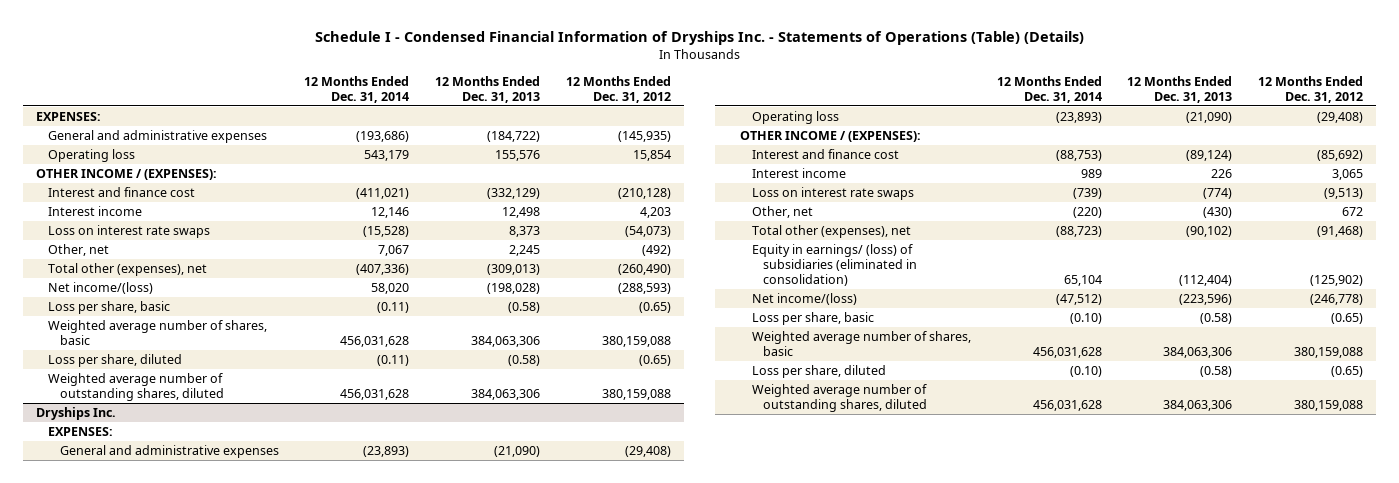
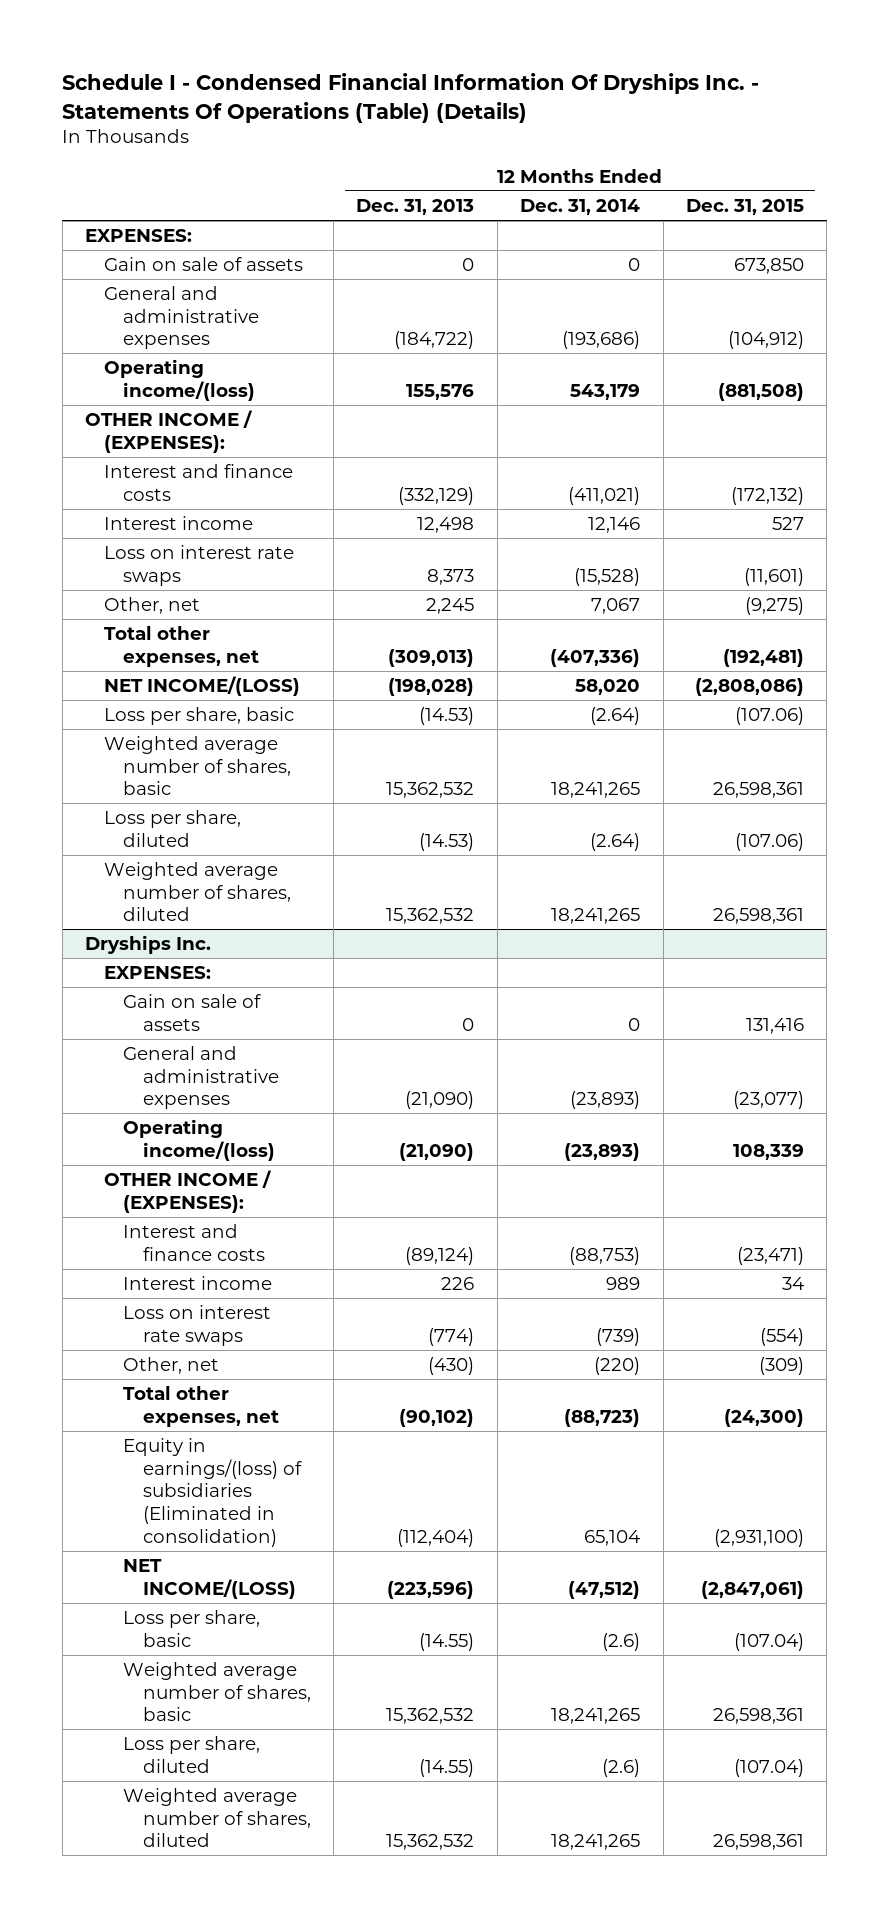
[314,31,1084,46] Schedule I - Condensed Financial Information of Dryships Inc. - Statements of Operations (Table) (Details) -> [62,73,760,123] Schedule I - Condensed Financial Information Of Dryships Inc. - Statements Of Operations (Table) (Details)
[566,75,672,103] 12 Months Ended Dec. 31, 2012 -> none
none -> [686,198,805,215] Dec. 31, 2015
none -> [104,257,304,272] Gain on sale of assets
[47,149,135,163] Operating loss -> [104,359,256,401] Operating income/(loss)
[47,187,195,198] Interest and finance cost -> [104,464,294,501] Interest and finance costs
[47,263,207,277] Total other (expenses), net -> [104,626,260,667] Total other expenses, net
[47,282,153,295] Net income/(loss) -> [104,676,301,697] NET INCOME/(LOSS)
[377,302,410,314] (0.11) -> [590,707,641,726] (2.64)
[508,302,541,314] (0.58) -> [419,707,475,726] (14.53)
[340,335,410,347] 456,031,628 -> [551,782,641,799] 18,241,265
[471,335,541,347] 384,063,306 -> [386,782,475,799] 15,362,532
[377,355,410,367] (0.11) -> [590,832,641,851] (2.64)
[508,355,541,367] (0.58) -> [419,832,475,851] (14.53)
[47,373,224,401] Weighted average number of outstanding shares, diluted -> [104,862,292,922] Weighted average number of shares, diluted
[340,388,410,400] 456,031,628 -> [551,908,641,925] 18,241,265
[471,388,541,400] 384,063,306 -> [386,908,475,925] 15,362,532
none -> [123,994,262,1031] Gain on sale of assets
[751,111,839,125] Operating loss -> [123,1119,275,1161] Operating income/(loss)
[751,149,899,160] Interest and finance cost -> [123,1224,265,1261] Interest and finance costs
[751,225,911,239] Total other (expenses), net -> [123,1386,279,1427] Total other expenses, net
[751,244,918,286] Equity in earnings/ (loss) of subsidiaries (eliminated in consolidation) -> [123,1438,302,1547] Equity in earnings/(loss) of subsidiaries (Eliminated in consolidation)
[751,293,857,306] Net income/(loss) -> [123,1559,296,1599] NET INCOME/(LOSS)
[1069,313,1102,325] (0.10) -> [602,1632,641,1651] (2.6)
[1200,313,1233,325] (0.58) -> [419,1632,475,1651] (14.55)
[1032,346,1102,358] 456,031,628 -> [551,1708,641,1725] 18,241,265
[1163,346,1233,358] 384,063,306 -> [386,1708,475,1725] 15,362,532
[1069,366,1102,378] (0.10) -> [602,1758,641,1777] (2.6)
[1200,366,1233,378] (0.58) -> [419,1758,475,1777] (14.55)
[751,384,928,412] Weighted average number of outstanding shares, diluted -> [123,1788,311,1848] Weighted average number of shares, diluted
[1032,399,1102,411] 456,031,628 -> [551,1834,641,1851] 18,241,265
[1163,399,1233,411] 384,063,306 -> [386,1834,475,1851] 15,362,532

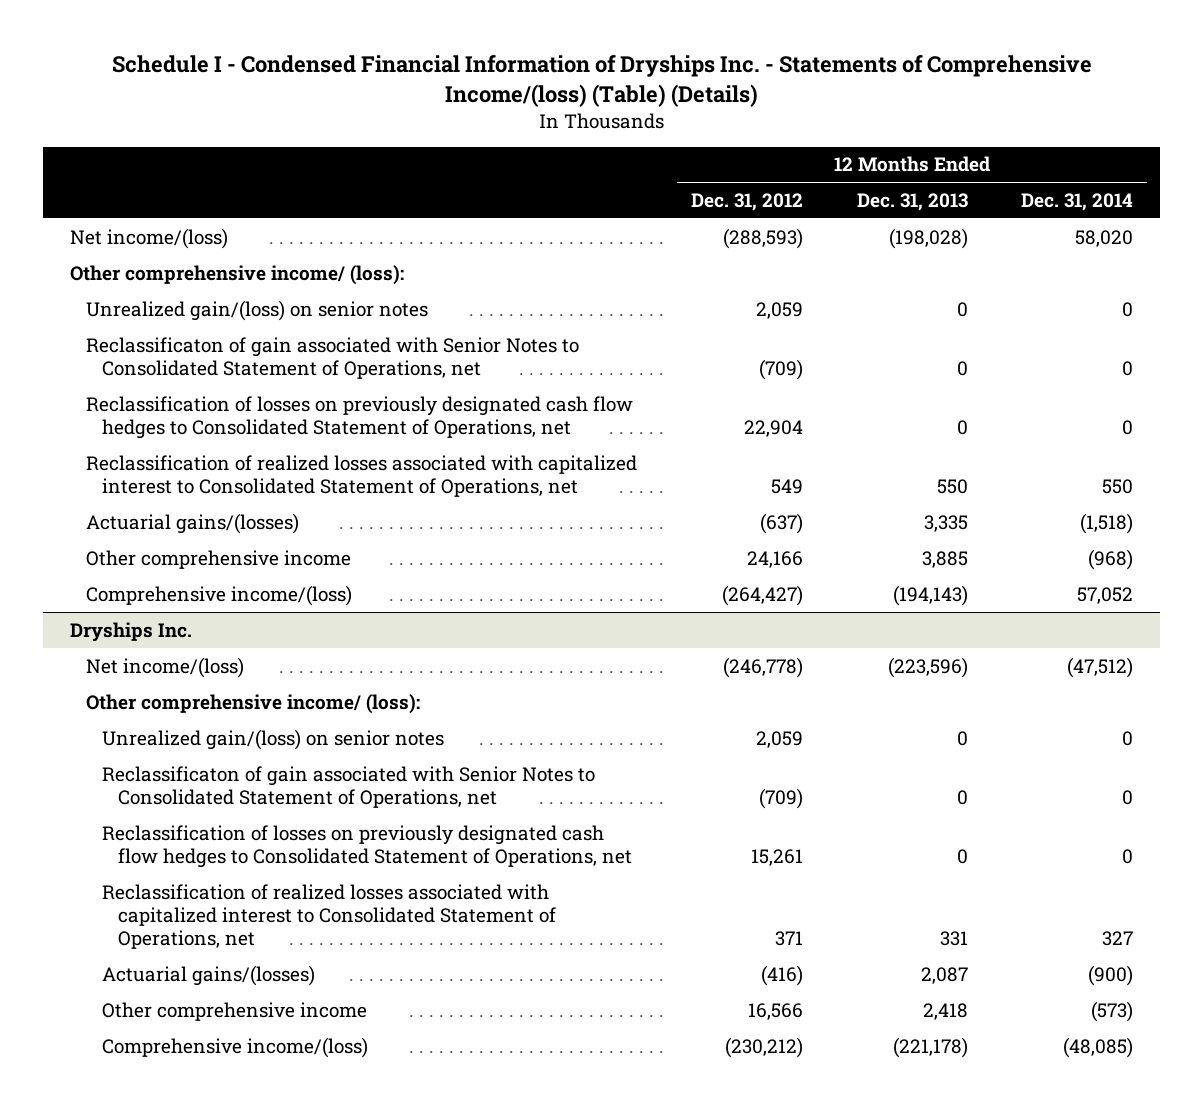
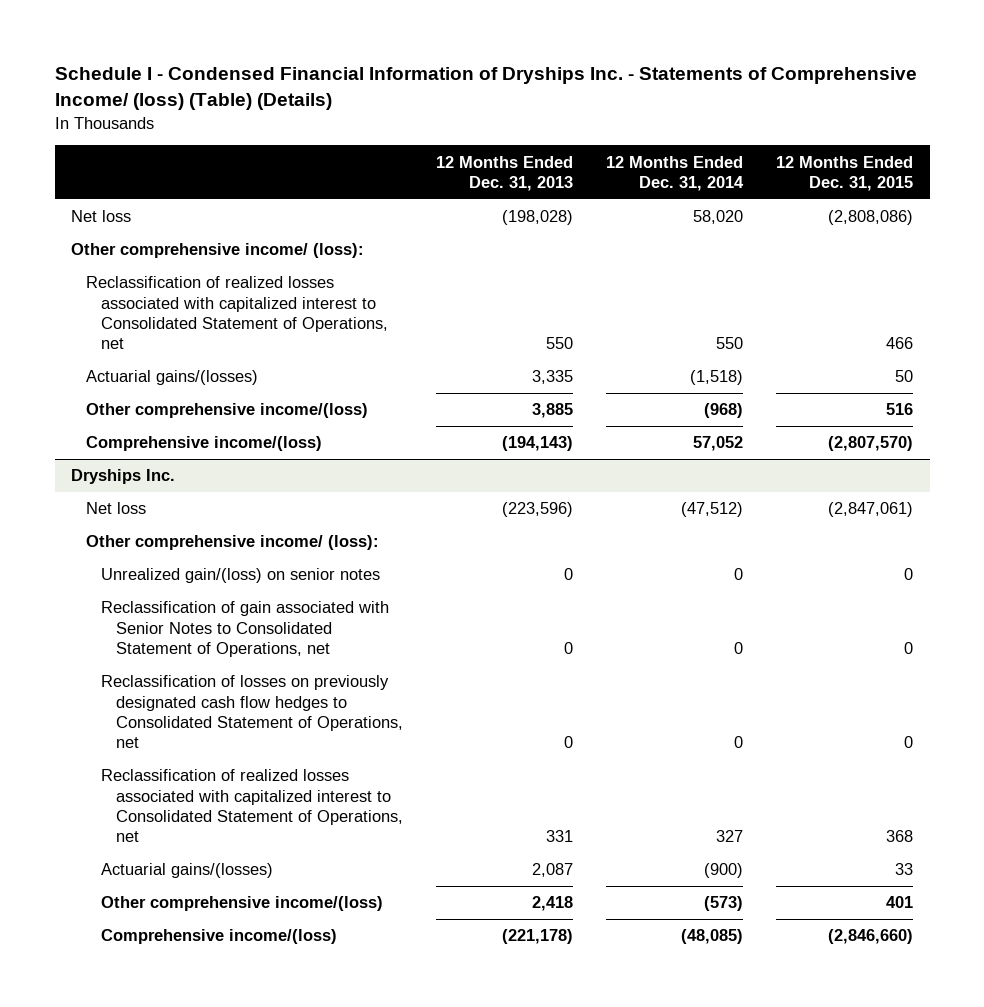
[111,55,1092,107] Schedule I - Condensed Financial Information of Dryships Inc. - Statements of Comprehensive Income/(loss) (Table) (Details) -> [54,67,917,111] Schedule I - Condensed Financial Information of Dryships Inc. - Statements of Comprehensive Income/ (loss) (Table) (Details)
[690,192,803,211] Dec. 31, 2012 -> none
none -> [776,155,914,191] 12 Months Ended Dec. 31, 2015
[69,227,228,249] Net income/(loss) -> [71,210,132,223] Net loss
[85,299,428,321] Unrealized gain/(loss) on senior notes -> none
[85,336,579,379] Reclassificaton of gain associated with Senior Notes to Consolidated Statement of Operations, net -> none
[85,395,633,439] Reclassification of losses on previously designated cash flow hedges to Consolidated Statement of Operations, net -> none
[85,549,351,569] Other comprehensive income -> [86,403,369,419] Other comprehensive income/(loss)
[85,656,244,678] Net income/(loss) -> [86,502,147,515] Net loss
[102,765,596,808] Reclassificaton of gain associated with Senior Notes to Consolidated Statement of Operations, net -> [100,601,389,657] Reclassification of gain associated with Senior Notes to Consolidated Statement of Operations, net
[102,1001,368,1021] Other comprehensive income -> [100,896,383,912] Other comprehensive income/(loss)

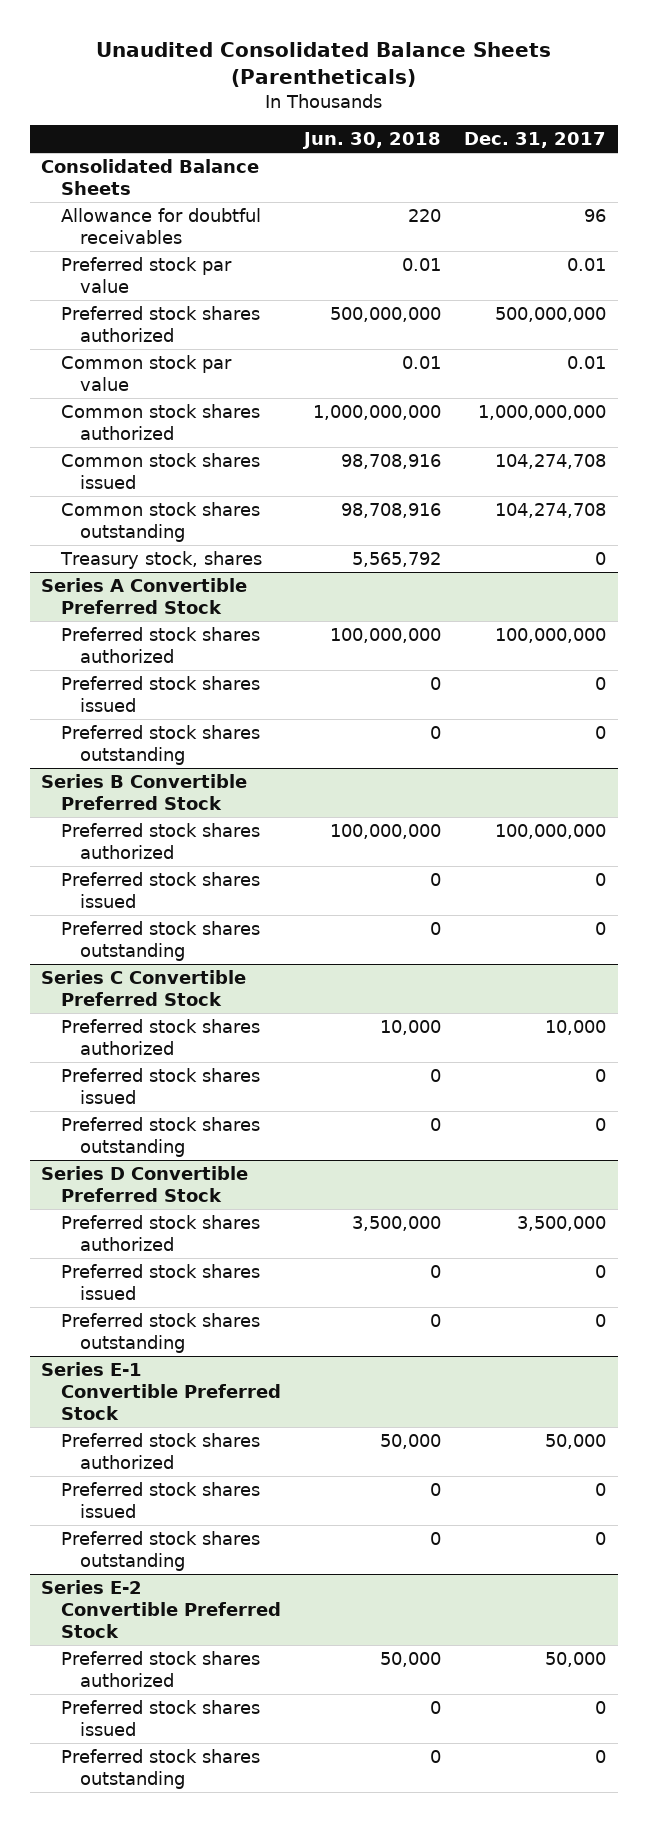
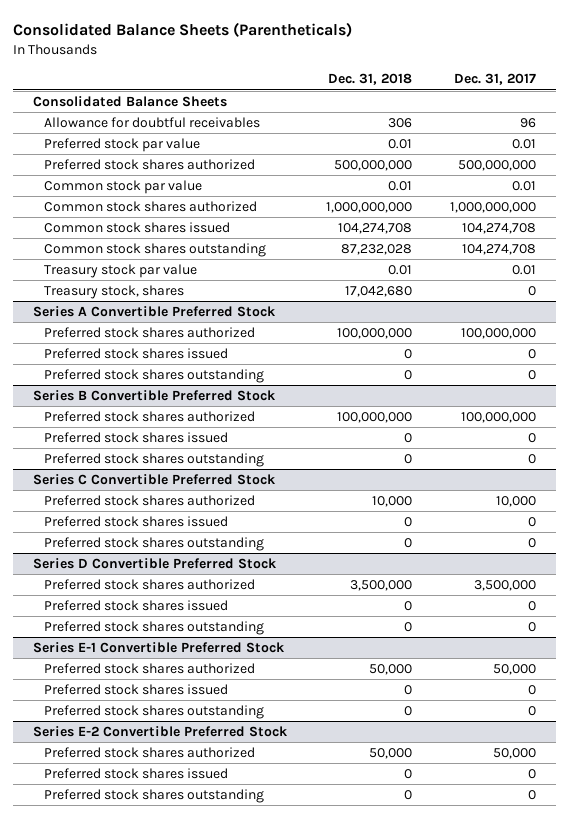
[95,41,551,88] Unaudited Consolidated Balance Sheets (Parentheticals) -> [13,22,353,38] Consolidated Balance Sheets (Parentheticals)
[301,132,441,150] Jun. 30, 2018 -> none
none -> [327,73,412,86] Dec. 31, 2018
none -> [44,264,198,279] Treasury stock par value

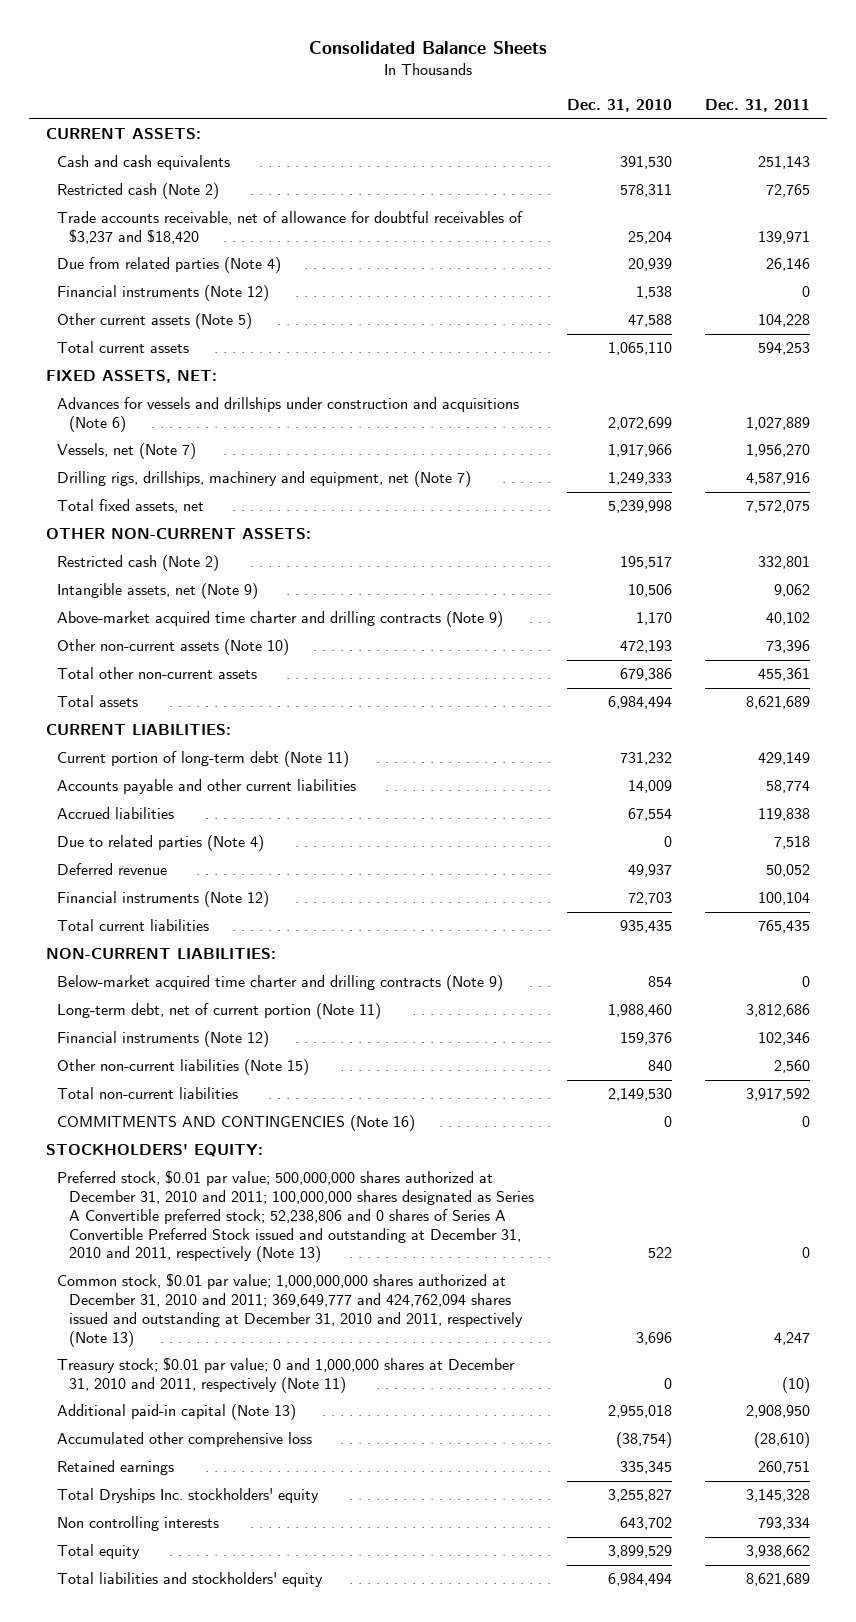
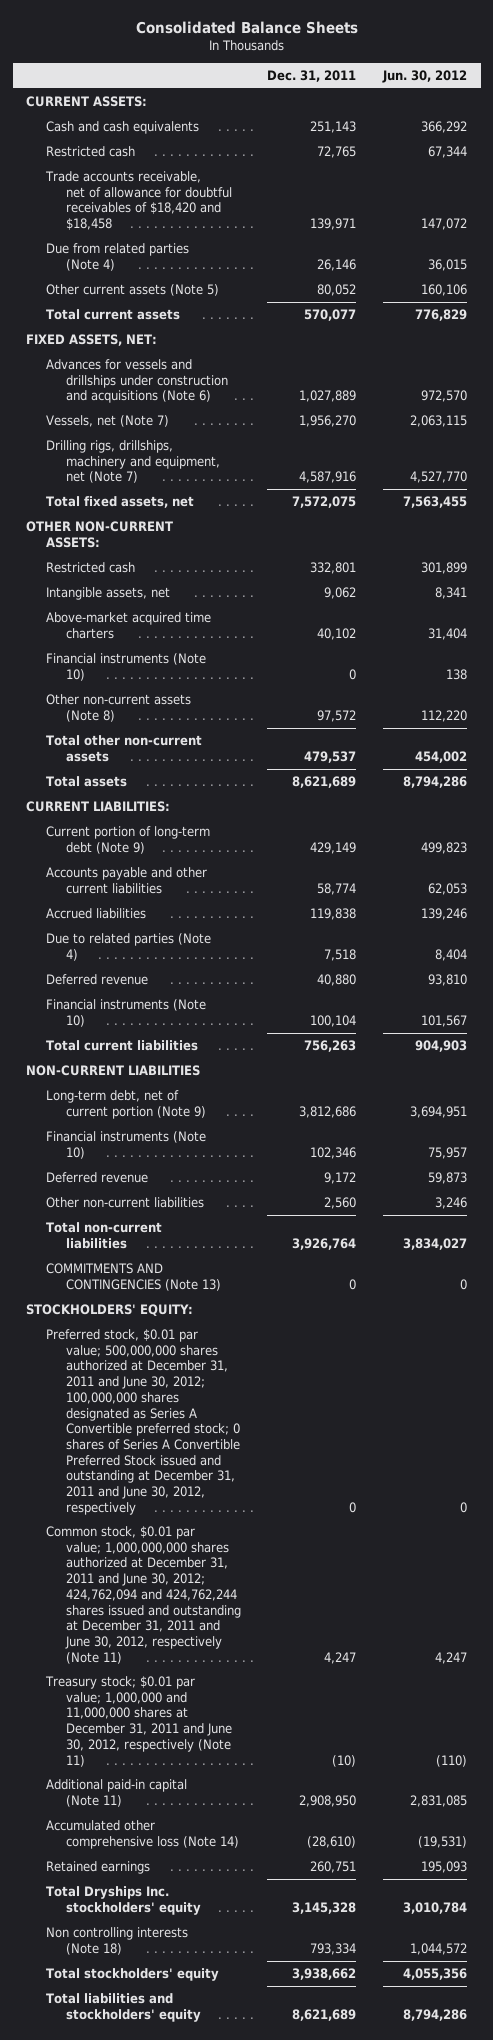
[567,99,673,113] Dec. 31, 2010 -> none
none -> [382,69,468,83] Jun. 30, 2012
[57,183,220,200] Restricted cash (Note 2) -> [46,146,136,158] Restricted cash
[57,211,524,245] Trade accounts receivable, net of allowance for doubtful receivables of $3,237 and $18,420 -> [45,171,232,231] Trade accounts receivable, net of allowance for doubtful receivables of $18,420 and $18,458
[57,285,270,302] Financial instruments (Note 12) -> none
[758,314,811,328] 104,228 -> [317,284,357,297] 80,052
[758,342,811,356] 594,253 -> [304,309,357,322] 570,077
[57,555,220,572] Restricted cash (Note 2) -> [46,562,136,574] Restricted cash
[57,583,259,600] Intangible assets, net (Note 9) -> [46,587,171,601] Intangible assets, net
[57,611,504,628] Above-market acquired time charter and drilling contracts (Note 9) -> [46,612,212,639] Above-market acquired time charters
none -> [46,653,207,681] Financial instruments (Note 10)
[57,639,290,656] Other non-current assets (Note 10) -> [46,694,192,722] Other non-current assets (Note 8)
[766,640,811,654] 73,396 -> [317,709,357,722] 97,572
[758,668,811,682] 455,361 -> [304,750,357,763] 479,537
[57,751,350,768] Current portion of long-term debt (Note 11) -> [46,826,211,854] Current portion of long-term debt (Note 9)
[57,975,504,992] Below-market acquired time charter and drilling contracts (Note 9) -> none
[766,864,811,878] 50,052 -> [317,974,357,987] 40,880
[57,891,270,908] Financial instruments (Note 12) -> [46,999,207,1027] Financial instruments (Note 10)
[758,920,811,934] 765,435 -> [304,1040,357,1053] 756,263
[45,948,276,960] NON-CURRENT LIABILITIES: -> [26,1065,201,1077] NON-CURRENT LIABILITIES
[57,1003,382,1020] Long-term debt, net of current portion (Note 11) -> [46,1090,206,1119] Long-term debt, net of current portion (Note 9)
[57,1031,270,1048] Financial instruments (Note 12) -> [46,1131,207,1159] Financial instruments (Note 10)
none -> [46,1172,149,1184] Deferred revenue
[57,1059,310,1076] Other non-current liabilities (Note 15) -> [46,1197,205,1209] Other non-current liabilities
[746,1088,811,1102] 3,917,592 -> [292,1237,357,1250] 3,926,764
[57,1115,416,1132] COMMITMENTS AND CONTINGENCIES (Note 16) -> [46,1263,221,1291] COMMITMENTS AND CONTINGENCIES (Note 13)
[57,1170,535,1263] Preferred stock, $0.01 par value; 500,000,000 shares authorized at December 31, 2010 and 2011; 100,000,000 shares designated as Series A Convertible preferred stock; 52,238,806 and 0 shares of Series A Convertible Preferred Stock issued and outstanding at December 31, 2010 and 2011, respectively (Note 13) -> [46,1329,240,1515] Preferred stock, $0.01 par value; 500,000,000 shares authorized at December 31, 2011 and June 30, 2012; 100,000,000 shares designated as Series A Convertible preferred stock; 0 shares of Series A Convertible Preferred Stock issued and outstanding at December 31, 2011 and June 30, 2012, respectively
[57,1273,524,1347] Common stock, $0.01 par value; 1,000,000,000 shares authorized at December 31, 2010 and 2011; 369,649,777 and 424,762,094 shares issued and outstanding at December 31, 2010 and 2011, respectively (Note 13) -> [46,1526,241,1664] Common stock, $0.01 par value; 1,000,000,000 shares authorized at December 31, 2011 and June 30, 2012; 424,762,094 and 424,762,244 shares issued and outstanding at December 31, 2011 and June 30, 2012, respectively (Note 11)
[57,1357,516,1394] Treasury stock; $0.01 par value; 0 and 1,000,000 shares at December 31, 2010 and 2011, respectively (Note 11) -> [45,1676,232,1767] Treasury stock; $0.01 par value; 1,000,000 and 11,000,000 shares at December 31, 2011 and June 30, 2012, respectively (Note 11)
[57,1404,297,1421] Additional paid-in capital (Note 13) -> [46,1779,188,1807] Additional paid-in capital (Note 11)
[57,1432,313,1448] Accumulated other comprehensive loss -> [46,1820,239,1849] Accumulated other comprehensive loss (Note 14)
[57,1516,220,1532] Non controlling interests -> [46,1927,189,1955] Non controlling interests (Note 18)
[57,1544,141,1560] Total equity -> [46,1968,220,1982] Total stockholders' equity

